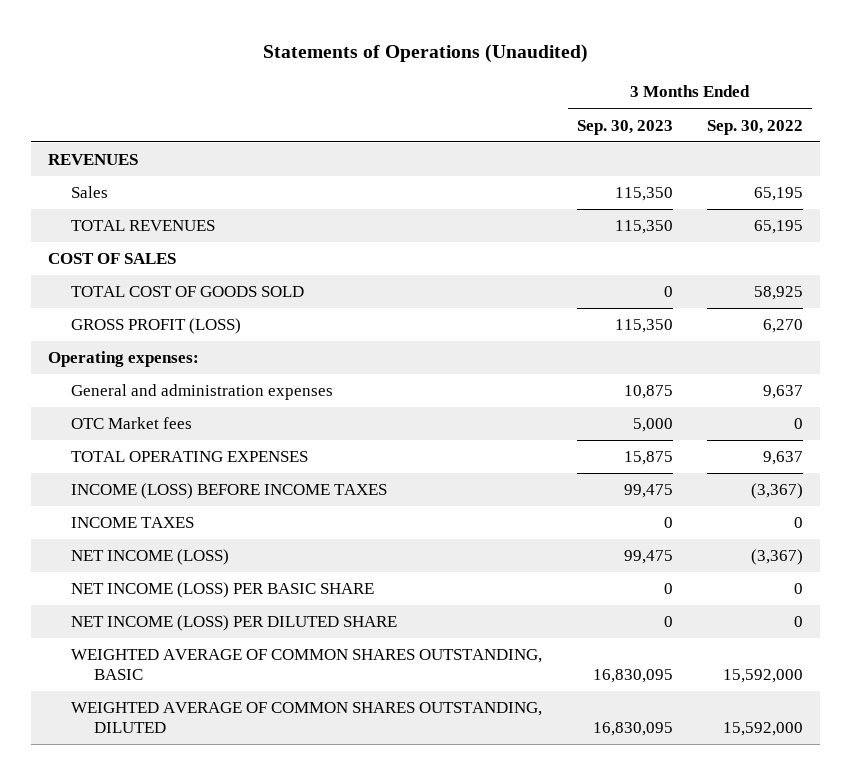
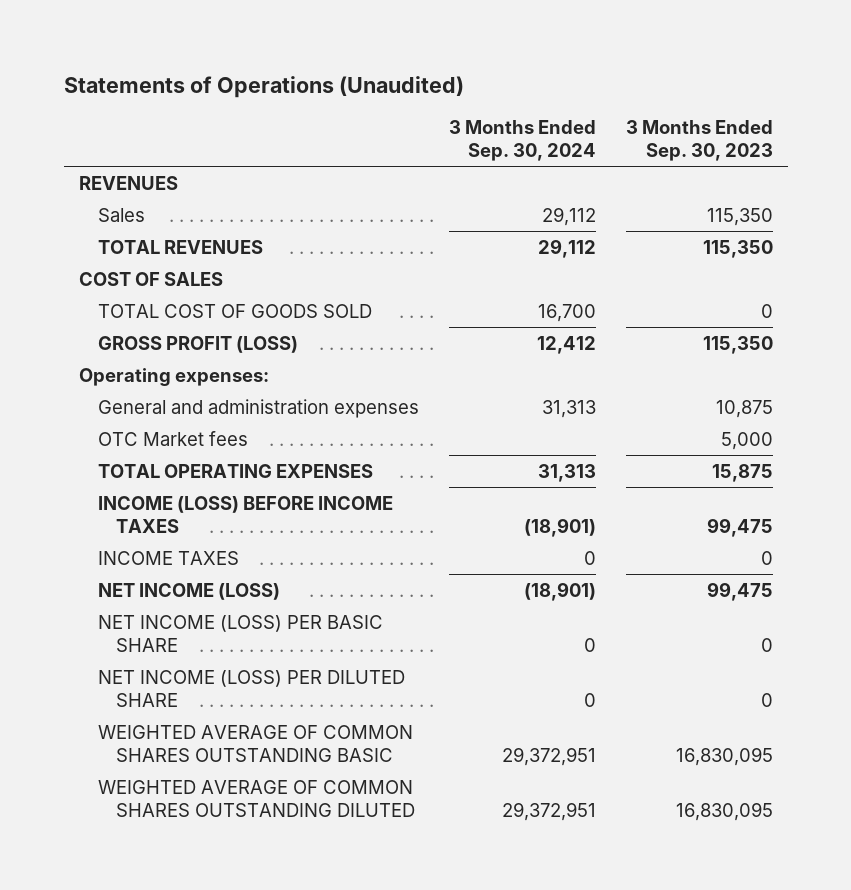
[707,119,804,135] Sep. 30, 2022 -> none
none -> [448,119,596,162] 3 Months Ended Sep. 30, 2024
[71,649,543,681] WEIGHTED AVERAGE OF COMMON SHARES OUTSTANDING, BASIC -> [97,724,413,763] WEIGHTED AVERAGE OF COMMON SHARES OUTSTANDING BASIC
[71,702,543,734] WEIGHTED AVERAGE OF COMMON SHARES OUTSTANDING, DILUTED -> [97,779,416,818] WEIGHTED AVERAGE OF COMMON SHARES OUTSTANDING DILUTED

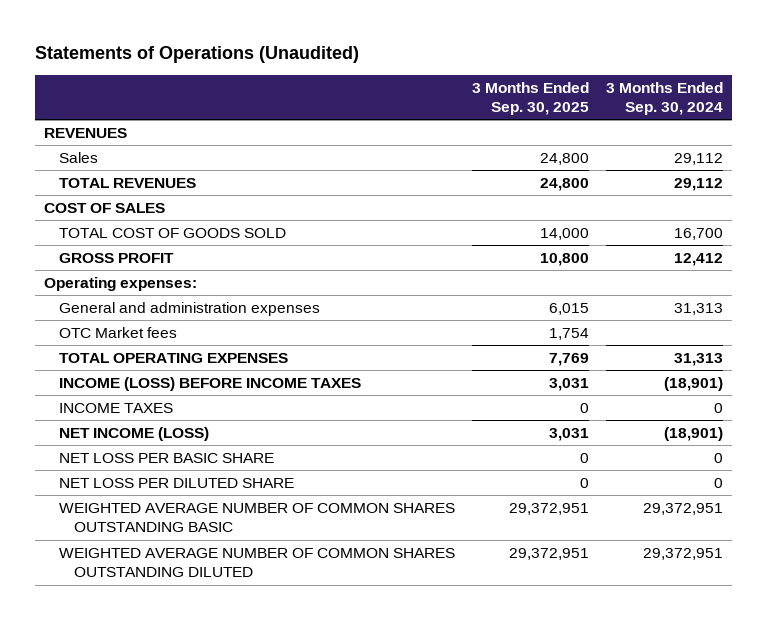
[625,119,773,162] 3 Months Ended Sep. 30, 2023 -> none
none -> [472,81,590,116] 3 Months Ended Sep. 30, 2025
[97,335,298,353] GROSS PROFIT (LOSS) -> [58,252,174,263] GROSS PROFIT
[97,614,383,653] NET INCOME (LOSS) PER BASIC SHARE -> [58,452,274,463] NET LOSS PER BASIC SHARE
[97,669,405,708] NET INCOME (LOSS) PER DILUTED SHARE -> [58,477,294,488] NET LOSS PER DILUTED SHARE
[97,724,413,763] WEIGHTED AVERAGE OF COMMON SHARES OUTSTANDING BASIC -> [58,502,455,533] WEIGHTED AVERAGE NUMBER OF COMMON SHARES OUTSTANDING BASIC
[97,779,416,818] WEIGHTED AVERAGE OF COMMON SHARES OUTSTANDING DILUTED -> [58,547,455,578] WEIGHTED AVERAGE NUMBER OF COMMON SHARES OUTSTANDING DILUTED

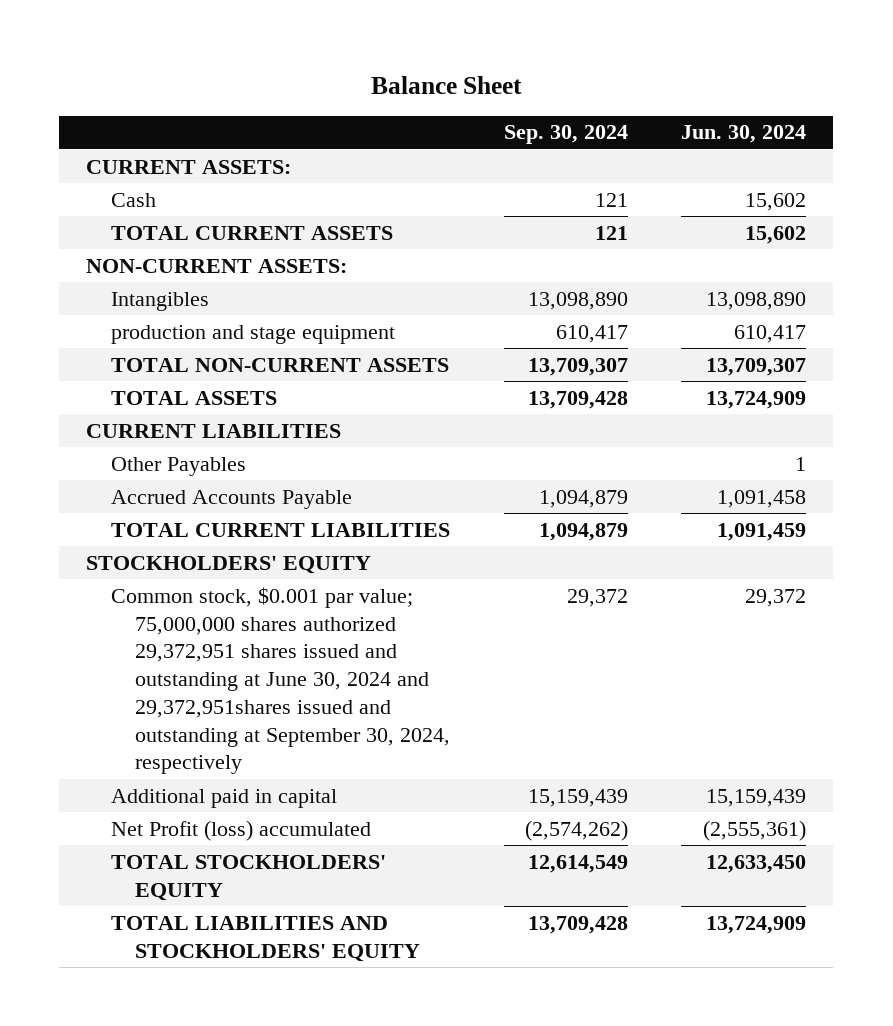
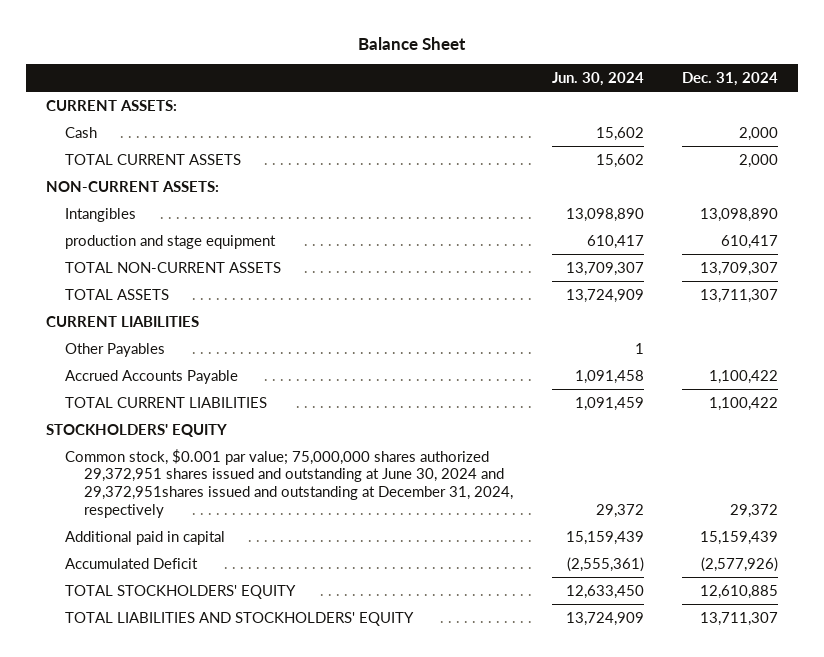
[503,125,628,145] Sep. 30, 2024 -> none
none -> [682,72,779,87] Dec. 31, 2024
[110,586,451,775] Common stock, $0.001 par value; 75,000,000 shares authorized 29,372,951 shares issued and outstanding at June 30, 2024 and 29,372,951shares issued and outstanding at September 30, 2024, respectively -> [64,448,513,518] Common stock, $0.001 par value; 75,000,000 shares authorized 29,372,951 shares issued and outstanding at June 30, 2024 and 29,372,951shares issued and outstanding at December 31, 2024, respectively
[110,819,371,841] Net Profit (loss) accumulated -> [64,557,198,569] Accumulated Deficit

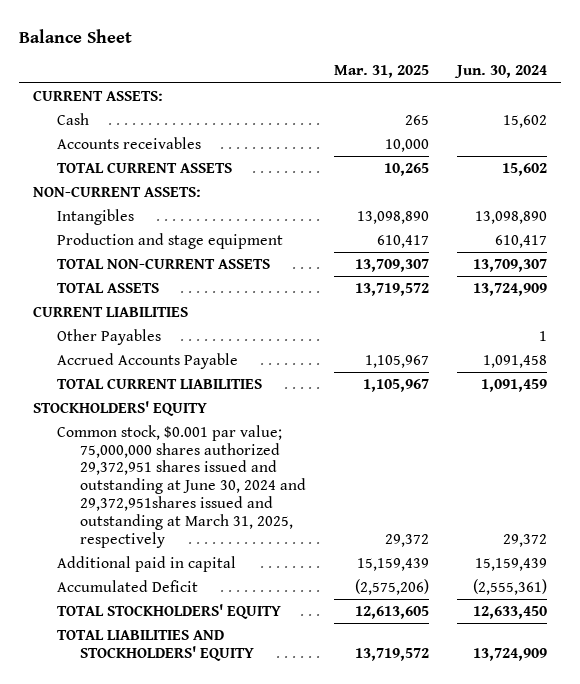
[682,72,779,87] Dec. 31, 2024 -> none
none -> [333,65,429,79] Mar. 31, 2025
none -> [56,136,201,149] Accounts receivables
[64,234,276,249] production and stage equipment -> [56,232,283,249] Production and stage equipment
[64,448,513,518] Common stock, $0.001 par value; 75,000,000 shares authorized 29,372,951 shares issued and outstanding at June 30, 2024 and 29,372,951shares issued and outstanding at December 31, 2024, respectively -> [56,424,306,548] Common stock, $0.001 par value; 75,000,000 shares authorized 29,372,951 shares issued and outstanding at June 30, 2024 and 29,372,951shares issued and outstanding at March 31, 2025, respectively

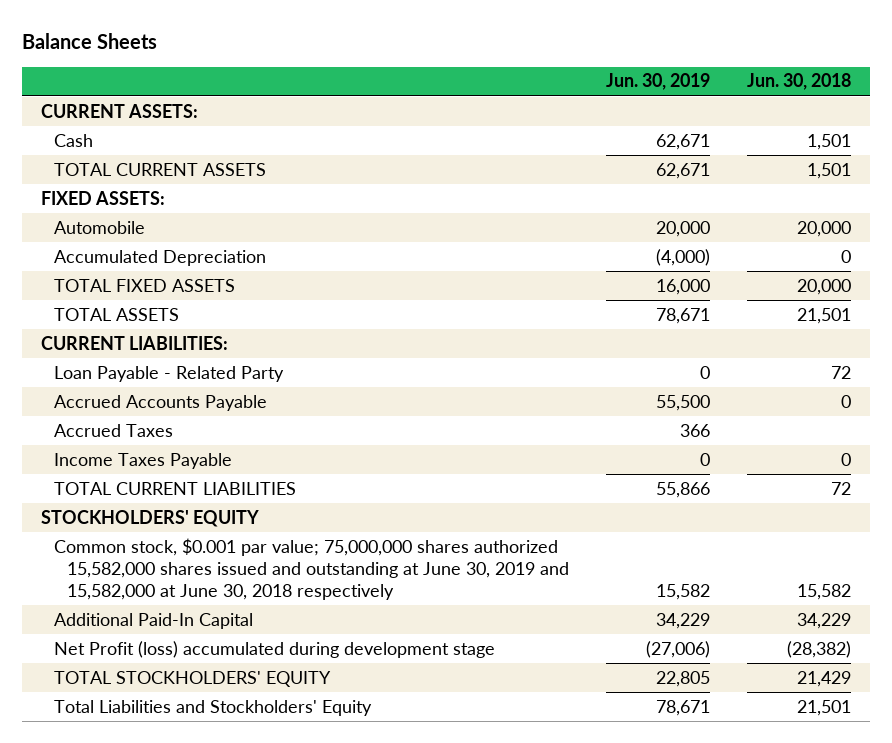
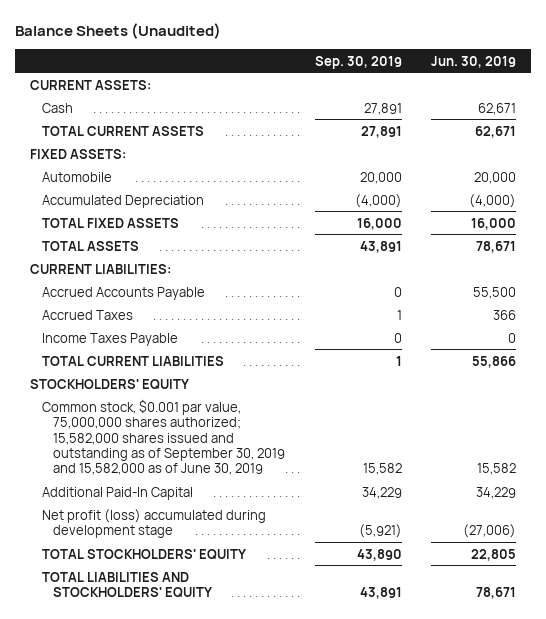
[22,33,158,50] Balance Sheets -> [15,22,222,39] Balance Sheets (Unaudited)
[747,73,852,91] Jun. 30, 2018 -> none
none -> [314,55,402,69] Sep. 30, 2019
[53,365,284,382] Loan Payable - Related Party -> none
[53,537,569,600] Common stock, $0.001 par value; 75,000,000 shares authorized 15,582,000 shares issued and outstanding at June 30, 2019 and 15,582,000 at June 30, 2018 respectively -> [41,398,286,476] Common stock, $0.001 par value, 75,000,000 shares authorized; 15,582,000 shares issued and outstanding as of September 30, 2019 and 15,582,000 as of June 30, 2019
[53,640,495,658] Net Profit (loss) accumulated during development stage -> [41,508,266,539] Net profit (loss) accumulated during development stage
[53,699,372,716] Total Liabilities and Stockholders' Equity -> [41,571,213,599] TOTAL LIABILITIES AND STOCKHOLDERS' EQUITY

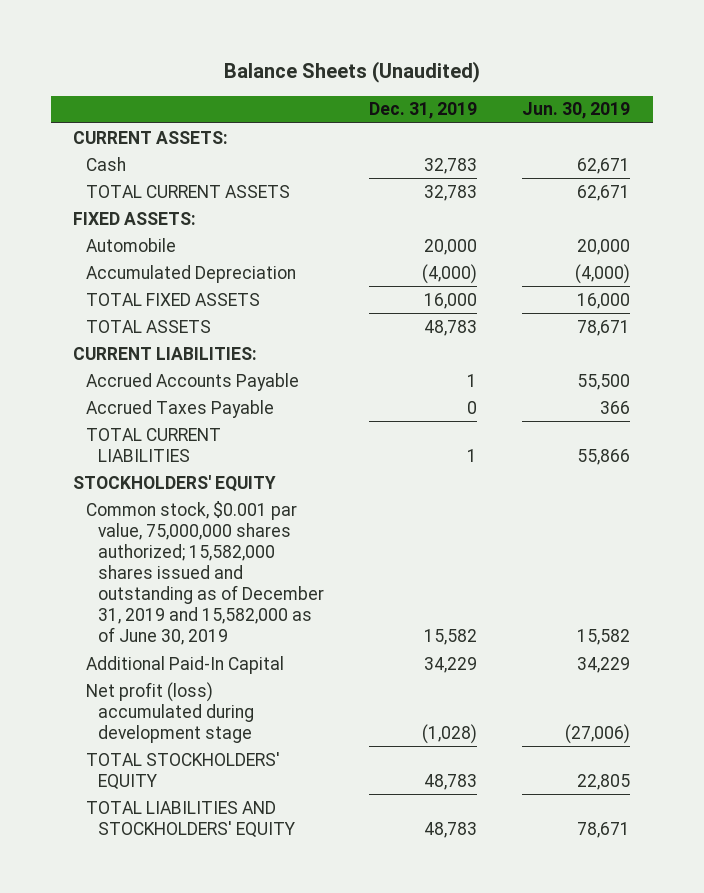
[314,55,402,69] Sep. 30, 2019 -> none
none -> [369,102,478,120] Dec. 31, 2019
[41,332,178,346] Income Taxes Payable -> none
[41,309,133,320] Accrued Taxes -> [85,399,274,418] Accrued Taxes Payable
[41,398,286,476] Common stock, $0.001 par value, 75,000,000 shares authorized; 15,582,000 shares issued and outstanding as of September 30, 2019 and 15,582,000 as of June 30, 2019 -> [85,500,325,646] Common stock, $0.001 par value, 75,000,000 shares authorized; 15,582,000 shares issued and outstanding as of December 31, 2019 and 15,582,000 as of June 30, 2019

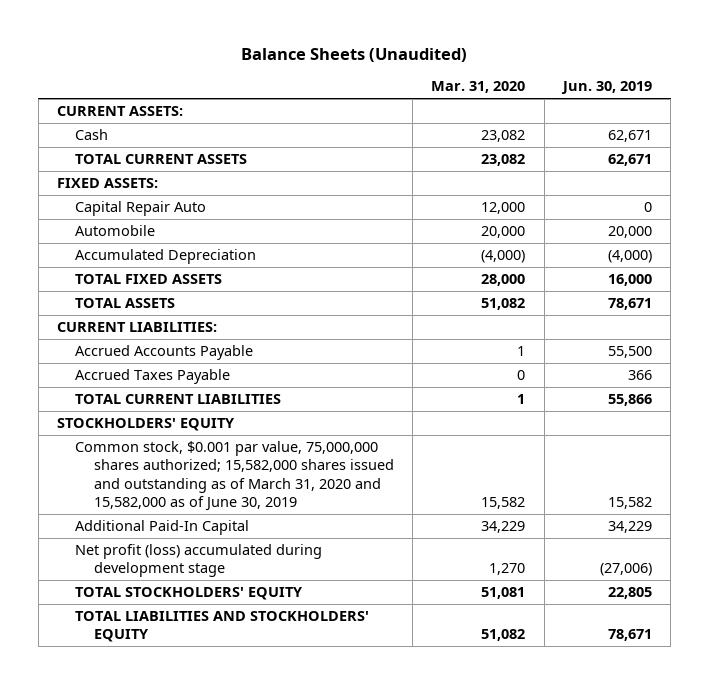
[369,102,478,120] Dec. 31, 2019 -> none
none -> [431,81,526,94] Mar. 31, 2020
none -> [75,200,207,216] Capital Repair Auto
[85,500,325,646] Common stock, $0.001 par value, 75,000,000 shares authorized; 15,582,000 shares issued and outstanding as of December 31, 2019 and 15,582,000 as of June 30, 2019 -> [75,440,394,512] Common stock, $0.001 par value, 75,000,000 shares authorized; 15,582,000 shares issued and outstanding as of March 31, 2020 and 15,582,000 as of June 30, 2019

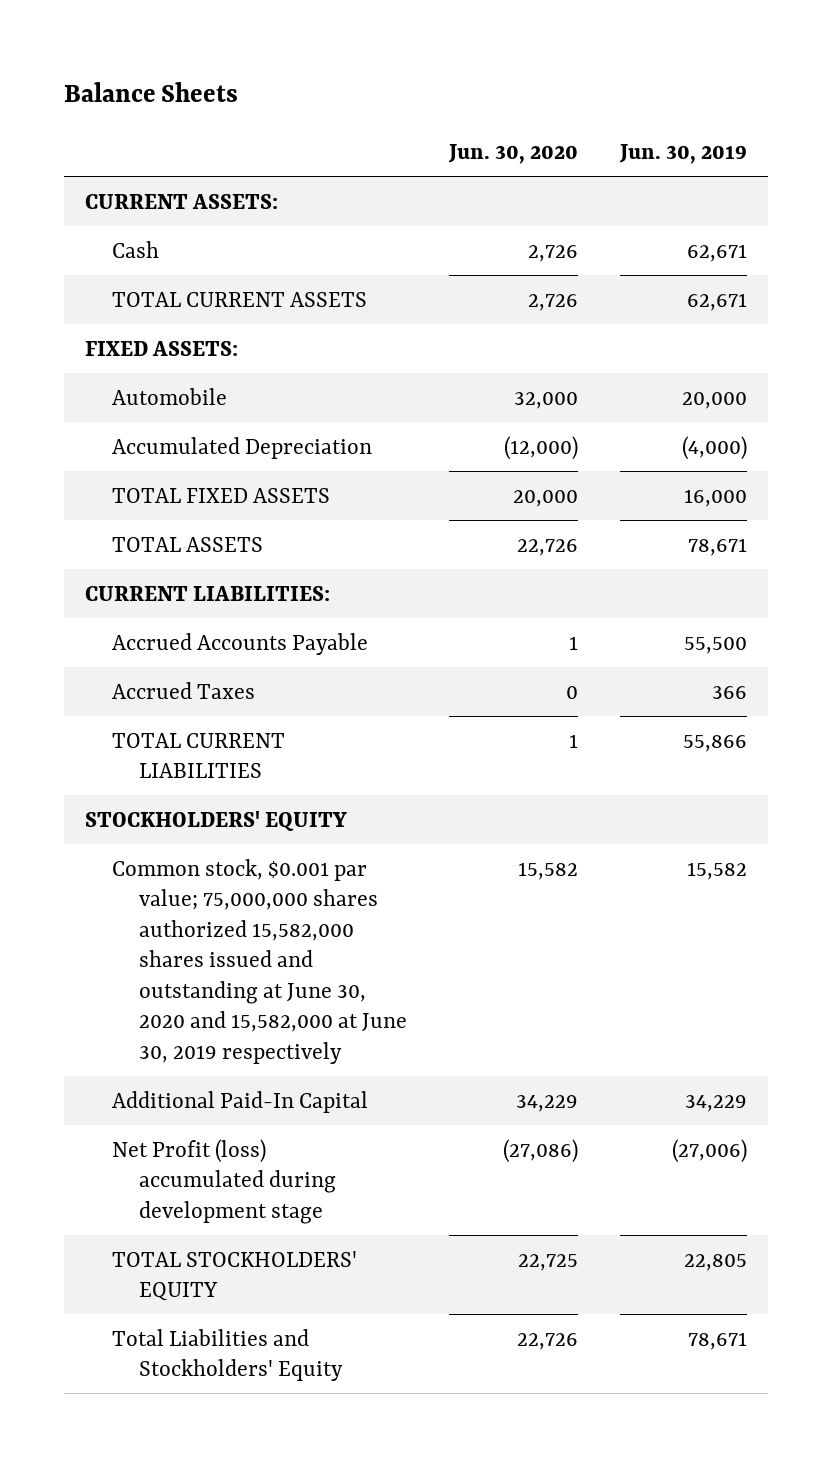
[241,48,468,63] Balance Sheets (Unaudited) -> [63,82,238,103] Balance Sheets
[431,81,526,94] Mar. 31, 2020 -> none
none -> [448,144,579,165] Jun. 30, 2020
[75,200,207,216] Capital Repair Auto -> none
[75,368,231,384] Accrued Taxes Payable -> [111,681,255,699] Accrued Taxes
[75,440,394,512] Common stock, $0.001 par value, 75,000,000 shares authorized; 15,582,000 shares issued and outstanding as of March 31, 2020 and 15,582,000 as of June 30, 2019 -> [111,858,408,1064] Common stock, $0.001 par value; 75,000,000 shares authorized 15,582,000 shares issued and outstanding at June 30, 2020 and 15,582,000 at June 30, 2019 respectively
[75,543,323,578] Net profit (loss) accumulated during development stage -> [111,1138,337,1224] Net Profit (loss) accumulated during development stage
[75,610,370,643] TOTAL LIABILITIES AND STOCKHOLDERS' EQUITY -> [111,1328,344,1382] Total Liabilities and Stockholders' Equity

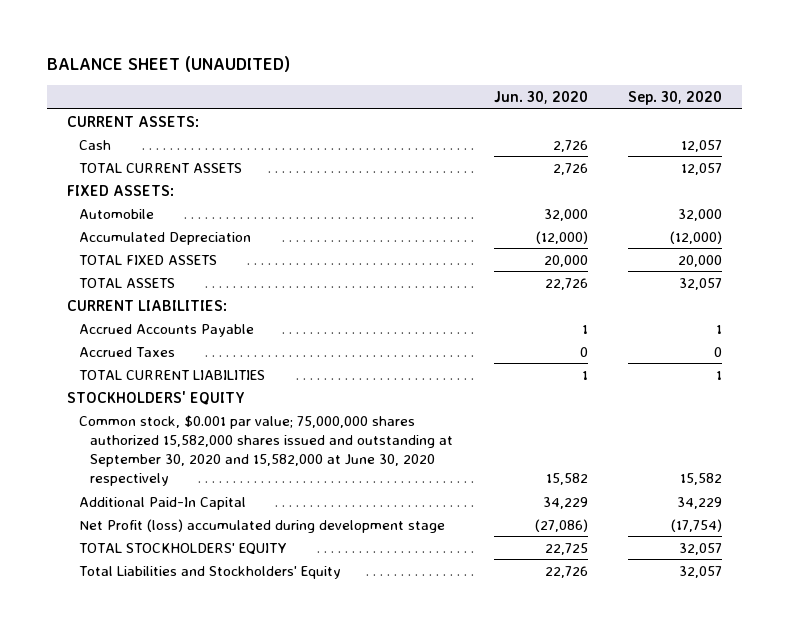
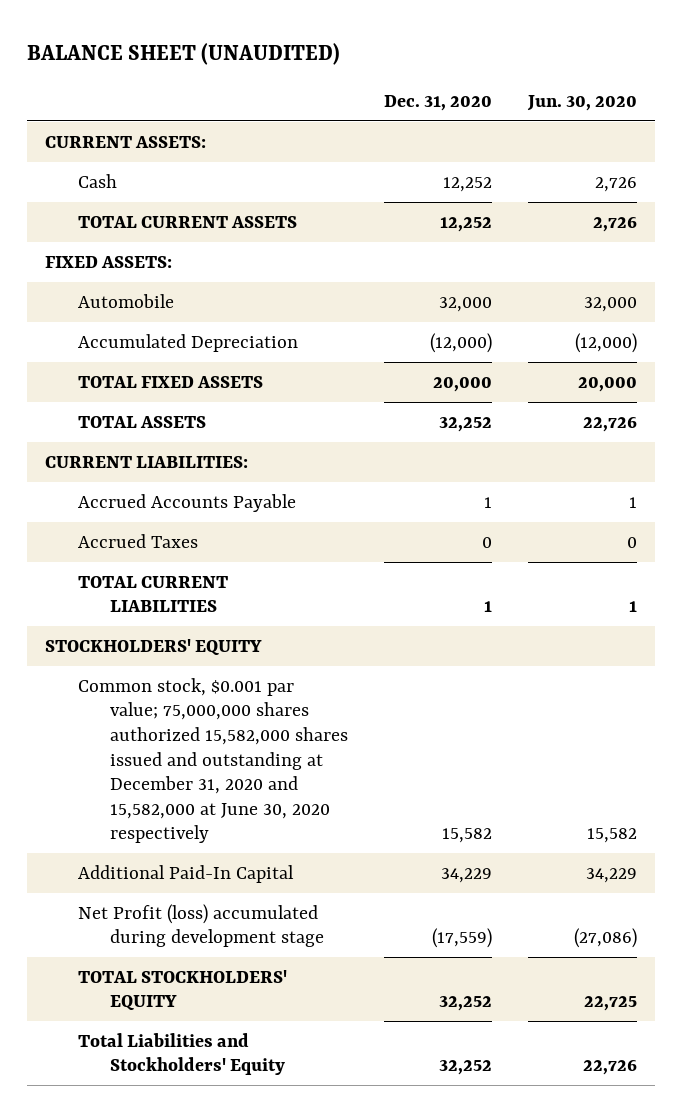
[628,91,723,106] Sep. 30, 2020 -> none
none -> [384,94,493,111] Dec. 31, 2020
[78,414,454,487] Common stock, $0.001 par value; 75,000,000 shares authorized 15,582,000 shares issued and outstanding at September 30, 2020 and 15,582,000 at June 30, 2020 respectively -> [77,677,349,844] Common stock, $0.001 par value; 75,000,000 shares authorized 15,582,000 shares issued and outstanding at December 31, 2020 and 15,582,000 at June 30, 2020 respectively

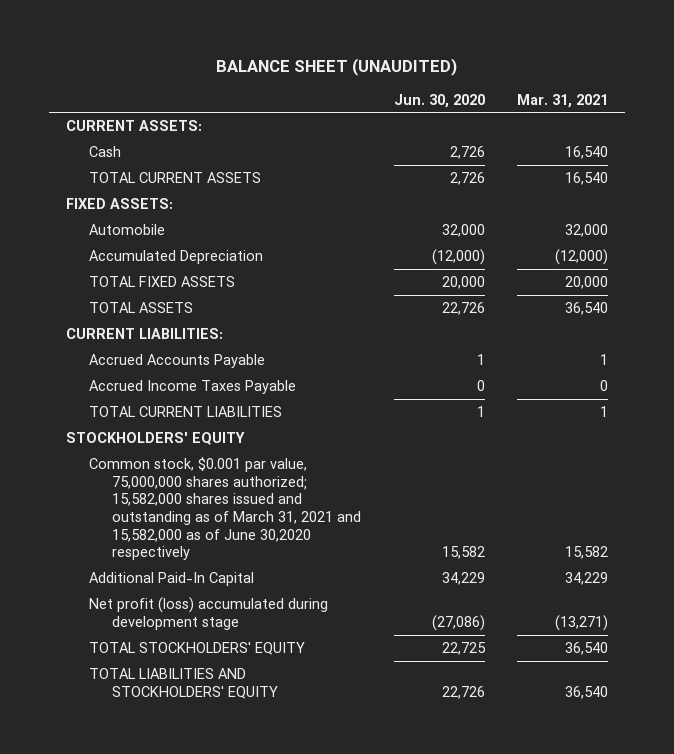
[384,94,493,111] Dec. 31, 2020 -> none
none -> [517,93,609,108] Mar. 31, 2021
[77,533,198,548] Accrued Taxes -> [88,380,296,395] Accrued Income Taxes Payable
[77,677,349,844] Common stock, $0.001 par value; 75,000,000 shares authorized 15,582,000 shares issued and outstanding at December 31, 2020 and 15,582,000 at June 30, 2020 respectively -> [88,457,361,561] Common stock, $0.001 par value, 75,000,000 shares authorized; 15,582,000 shares issued and outstanding as of March 31, 2021 and 15,582,000 as of June 30,2020 respectively
[77,903,325,948] Net Profit (loss) accumulated during development stage -> [88,597,328,630] Net profit (loss) accumulated during development stage
[77,1032,286,1076] Total Liabilities and Stockholders' Equity -> [88,668,278,699] TOTAL LIABILITIES AND STOCKHOLDERS' EQUITY

